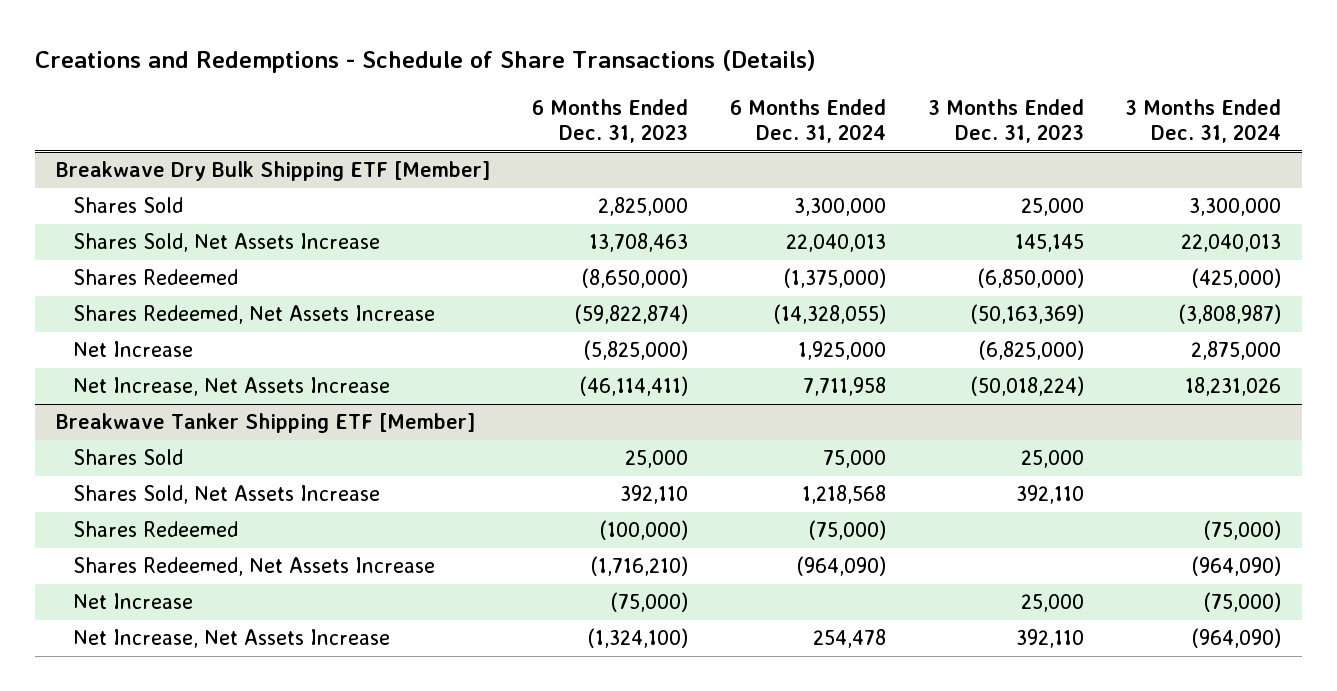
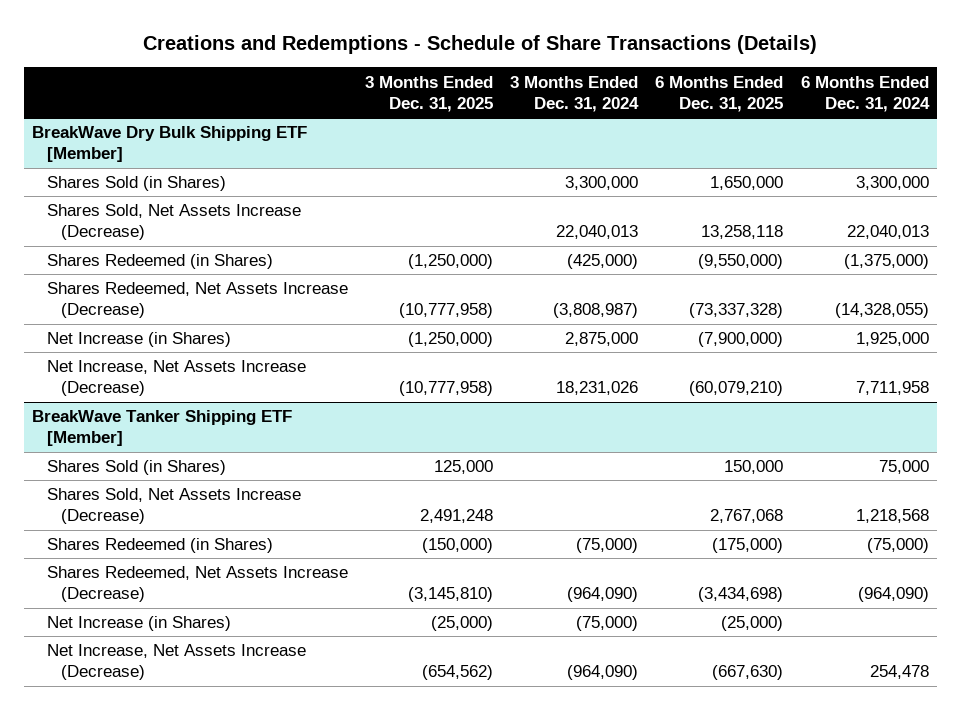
[531,98,688,144] 6 Months Ended Dec. 31, 2023 -> none
[927,98,1084,144] 3 Months Ended Dec. 31, 2023 -> none
none -> [364,75,493,112] 3 Months Ended Dec. 31, 2025
none -> [655,75,784,112] 6 Months Ended Dec. 31, 2025
[55,161,490,182] Breakwave Dry Bulk Shipping ETF [Member] -> [32,126,308,163] BreakWave Dry Bulk Shipping ETF [Member]
[72,197,183,214] Shares Sold -> [46,176,226,192] Shares Sold (in Shares)
[72,233,380,253] Shares Sold, Net Assets Increase -> [46,204,301,241] Shares Sold, Net Assets Increase (Decrease)
[72,269,238,286] Shares Redeemed -> [46,254,273,270] Shares Redeemed (in Shares)
[72,305,435,325] Shares Redeemed, Net Assets Increase -> [46,282,348,319] Shares Redeemed, Net Assets Increase (Decrease)
[72,341,193,358] Net Increase -> [46,332,231,348] Net Increase (in Shares)
[72,377,390,397] Net Increase, Net Assets Increase -> [46,360,306,397] Net Increase, Net Assets Increase (Decrease)
[55,413,475,434] Breakwave Tanker Shipping ETF [Member] -> [32,410,293,447] BreakWave Tanker Shipping ETF [Member]
[72,449,183,466] Shares Sold -> [46,460,226,476] Shares Sold (in Shares)
[72,485,380,505] Shares Sold, Net Assets Increase -> [46,488,301,525] Shares Sold, Net Assets Increase (Decrease)
[72,521,238,538] Shares Redeemed -> [46,538,273,554] Shares Redeemed (in Shares)
[72,557,435,577] Shares Redeemed, Net Assets Increase -> [46,566,348,603] Shares Redeemed, Net Assets Increase (Decrease)
[72,593,193,610] Net Increase -> [46,616,231,632] Net Increase (in Shares)
[72,629,390,649] Net Increase, Net Assets Increase -> [46,644,306,681] Net Increase, Net Assets Increase (Decrease)

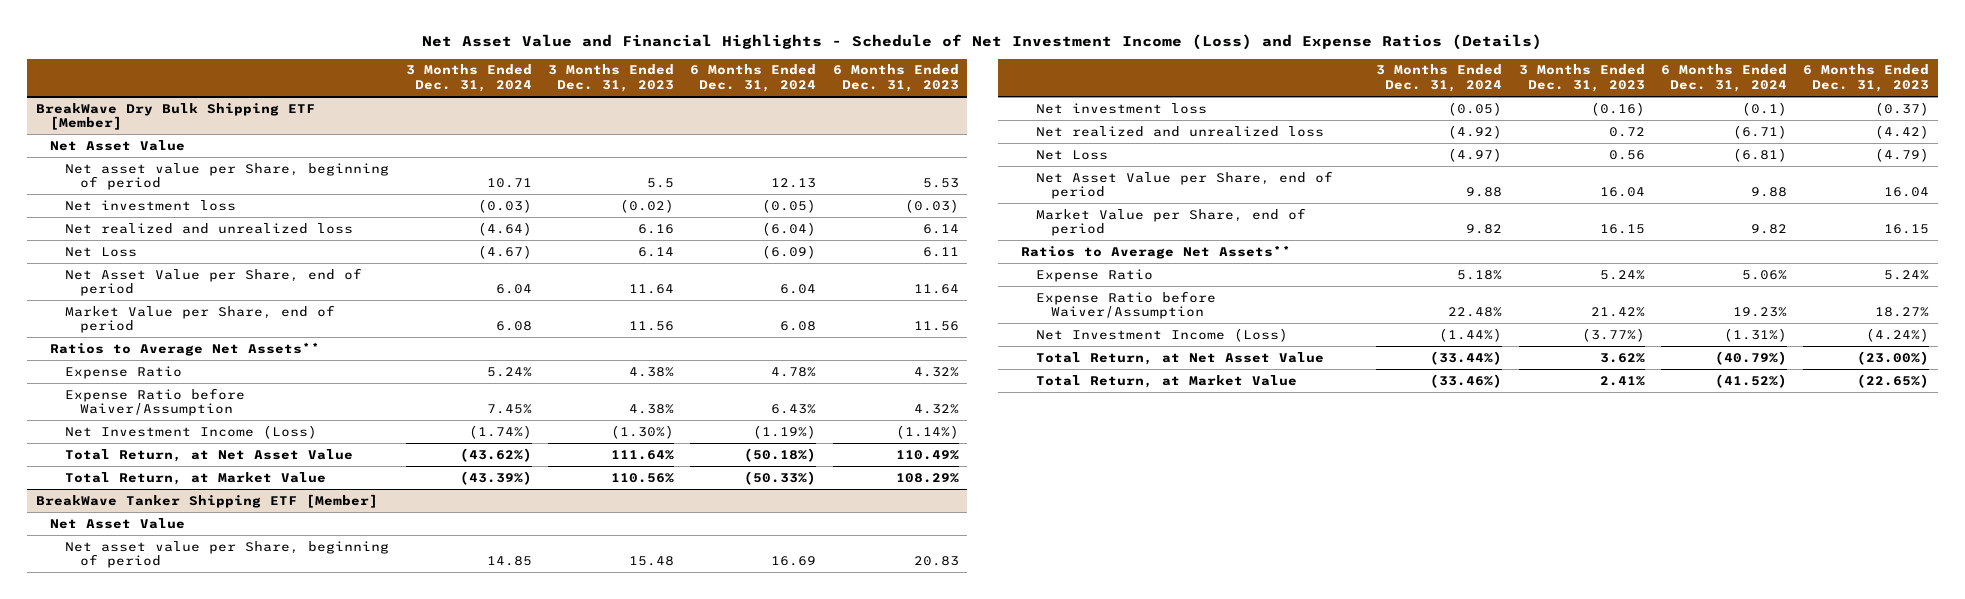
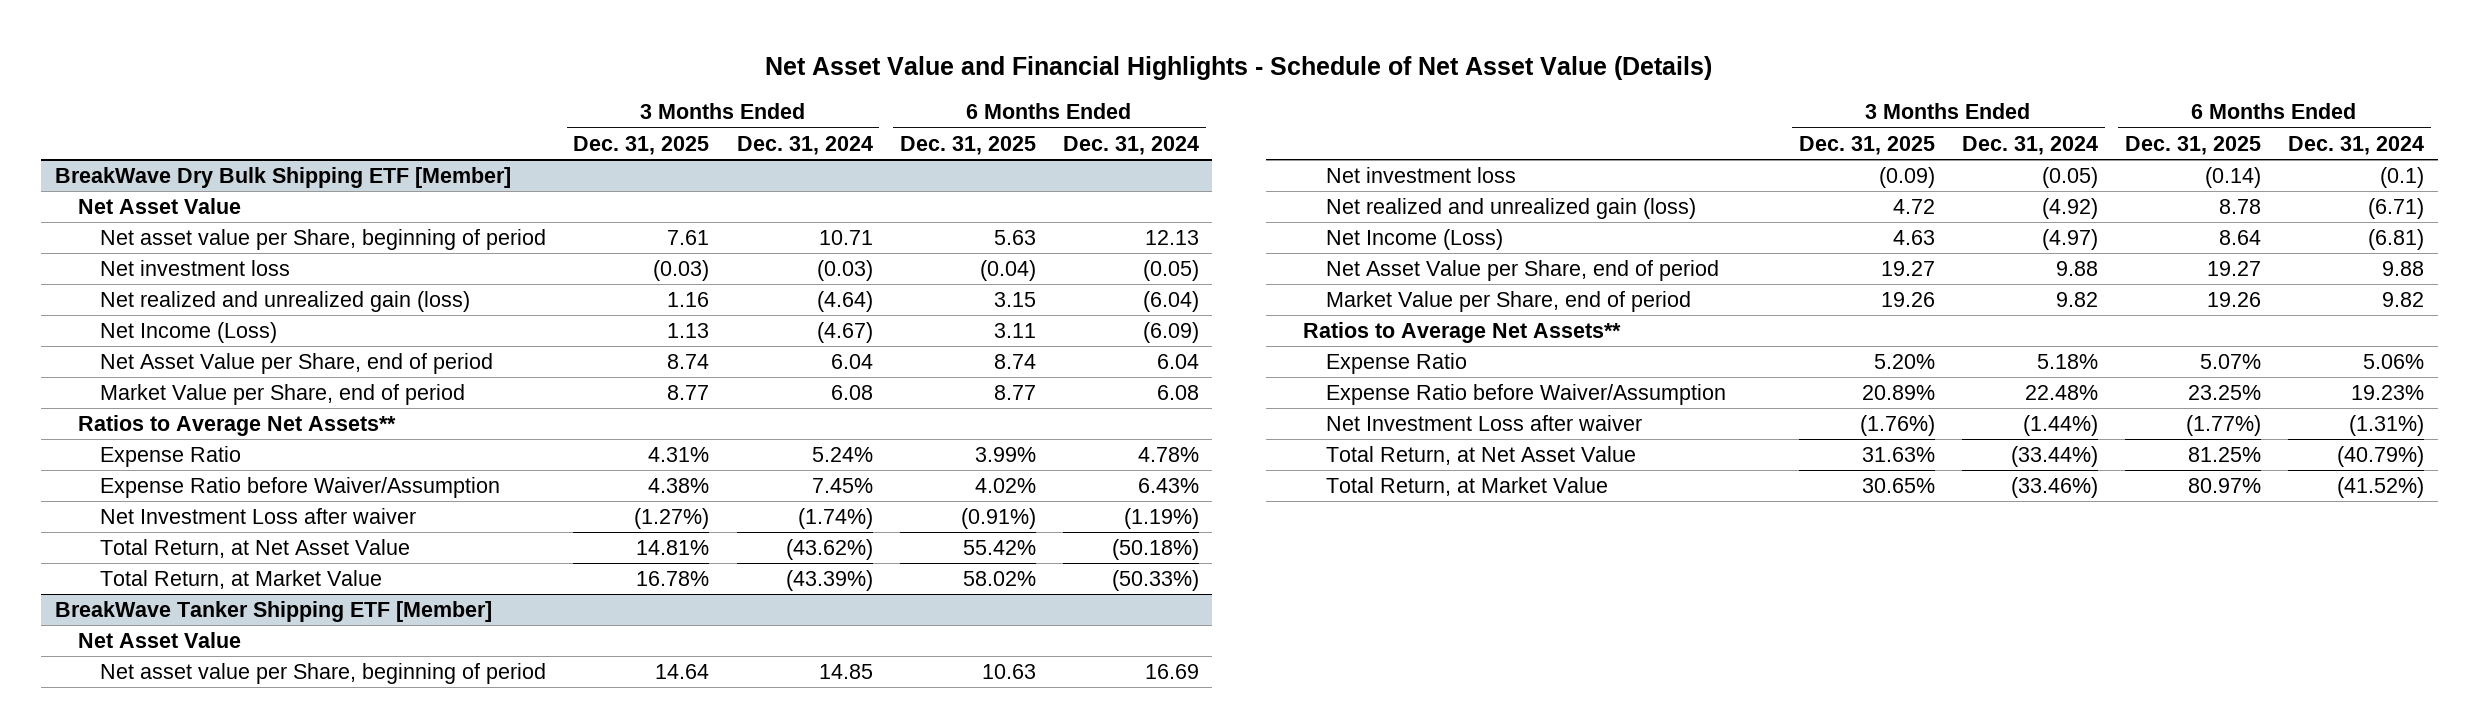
[422,34,1543,51] Net Asset Value and Financial Highlights - Schedule of Net Investment Income (Loss) and Expense Ratios (Details) -> [765,55,1713,80] Net Asset Value and Financial Highlights - Schedule of Net Asset Value (Details)
[548,64,675,92] 3 Months Ended Dec. 31, 2023 -> none
[832,64,959,92] 6 Months Ended Dec. 31, 2023 -> none
none -> [573,135,710,155] Dec. 31, 2025
none -> [899,135,1036,155] Dec. 31, 2025
[65,222,354,234] Net realized and unrealized loss -> [100,291,471,313] Net realized and unrealized gain (loss)
[65,246,138,257] Net Loss -> [100,322,278,344] Net Income (Loss)
[65,424,318,439] Net Investment Income (Loss) -> [100,508,417,525] Net Investment Loss after waiver
[1035,125,1324,137] Net realized and unrealized loss -> [1325,198,1696,220] Net realized and unrealized gain (loss)
[1035,149,1108,160] Net Loss -> [1325,229,1503,251] Net Income (Loss)
[1035,327,1288,342] Net Investment Income (Loss) -> [1325,415,1642,432] Net Investment Loss after waiver

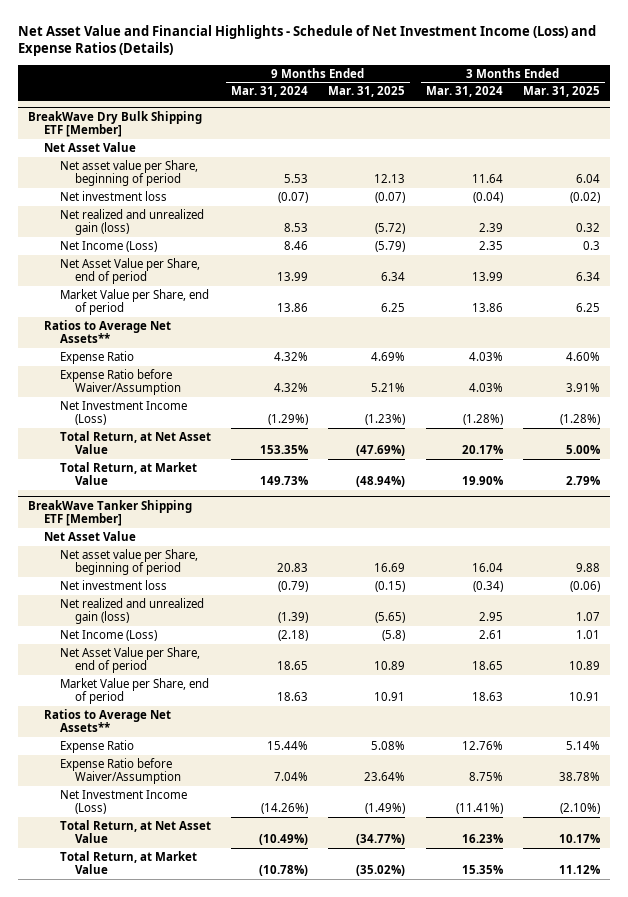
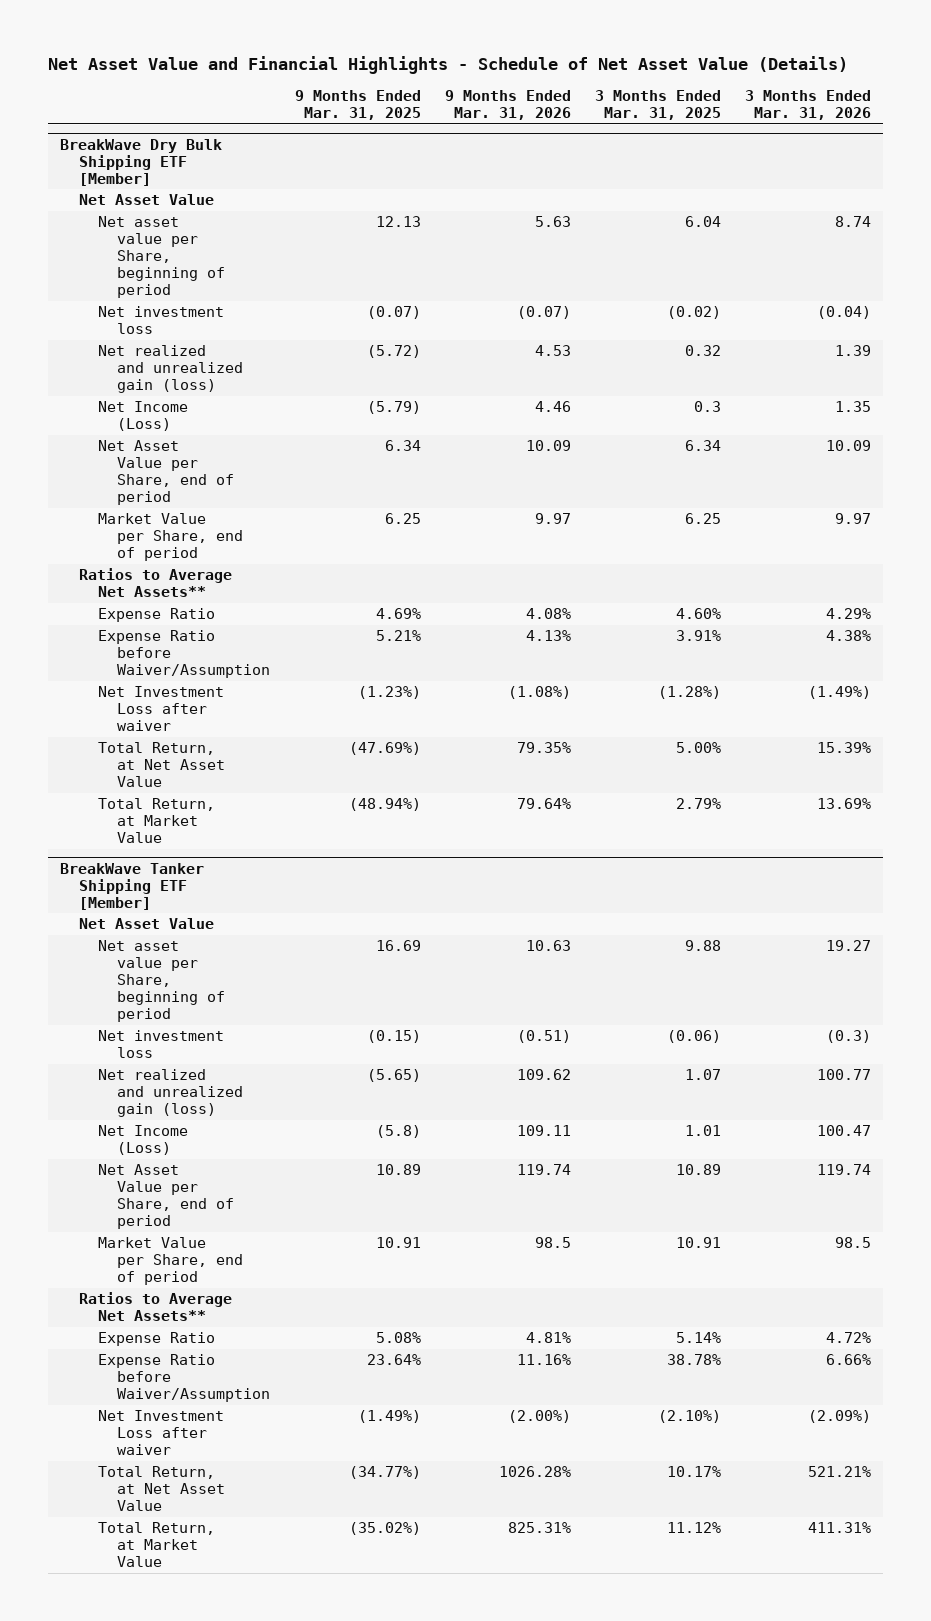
[17,24,596,57] Net Asset Value and Financial Highlights - Schedule of Net Investment Income (Loss) and Expense Ratios (Details) -> [47,56,848,75] Net Asset Value and Financial Highlights - Schedule of Net Asset Value (Details)
[230,86,308,98] Mar. 31, 2024 -> none
[425,86,503,98] Mar. 31, 2024 -> none
none -> [444,90,571,121] 9 Months Ended Mar. 31, 2026
none -> [745,90,872,121] 3 Months Ended Mar. 31, 2026
[59,400,187,426] Net Investment Income (Loss) -> [98,686,225,732] Net Investment Loss after waiver
[59,789,187,815] Net Investment Income (Loss) -> [98,1410,225,1456] Net Investment Loss after waiver

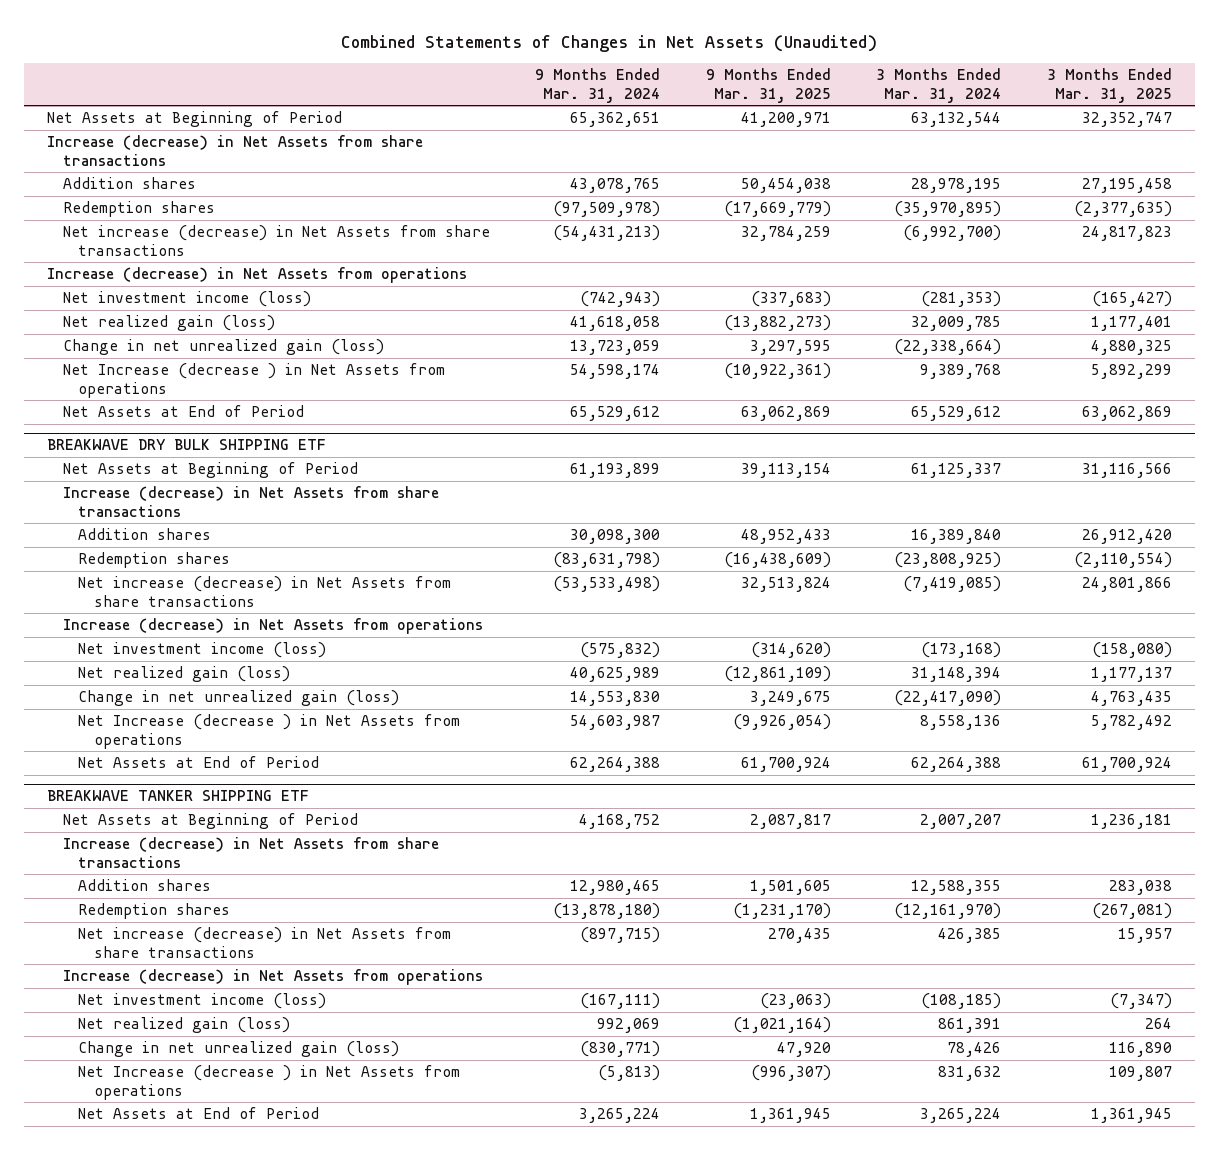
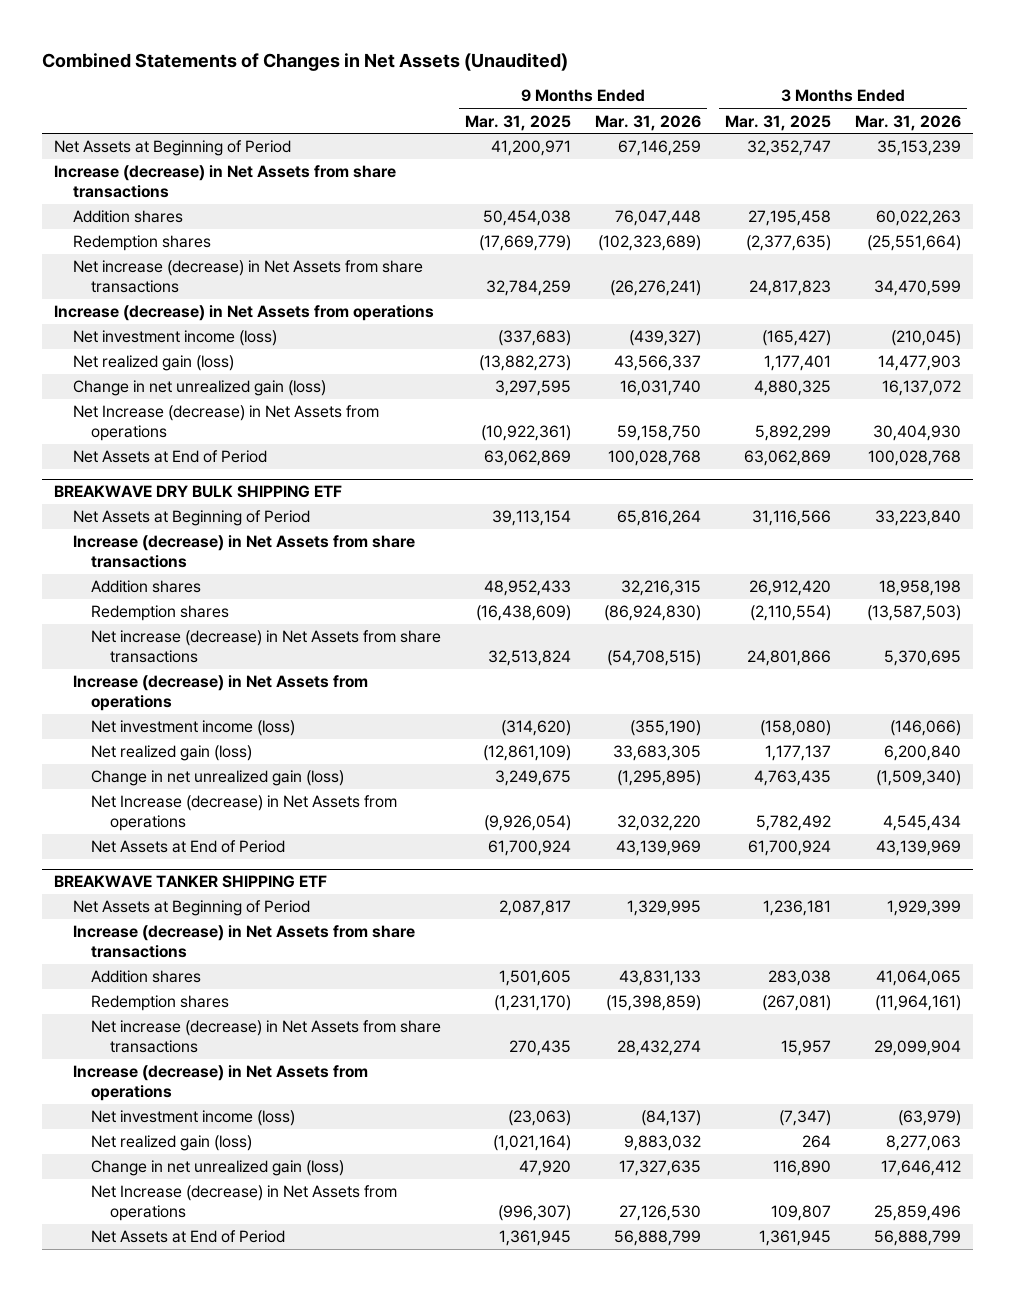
[535,68,661,103] 9 Months Ended Mar. 31, 2024 -> none
[876,68,1002,103] 3 Months Ended Mar. 31, 2024 -> none
none -> [595,114,702,131] Mar. 31, 2026
none -> [855,114,962,131] Mar. 31, 2026
[62,363,445,398] Net Increase (decrease ) in Net Assets from operations -> [72,405,379,442] Net Increase (decrease) in Net Assets from operations
[78,714,461,749] Net Increase (decrease ) in Net Assets from operations -> [91,795,398,832] Net Increase (decrease) in Net Assets from operations
[78,1065,461,1100] Net Increase (decrease ) in Net Assets from operations -> [91,1185,398,1222] Net Increase (decrease) in Net Assets from operations

